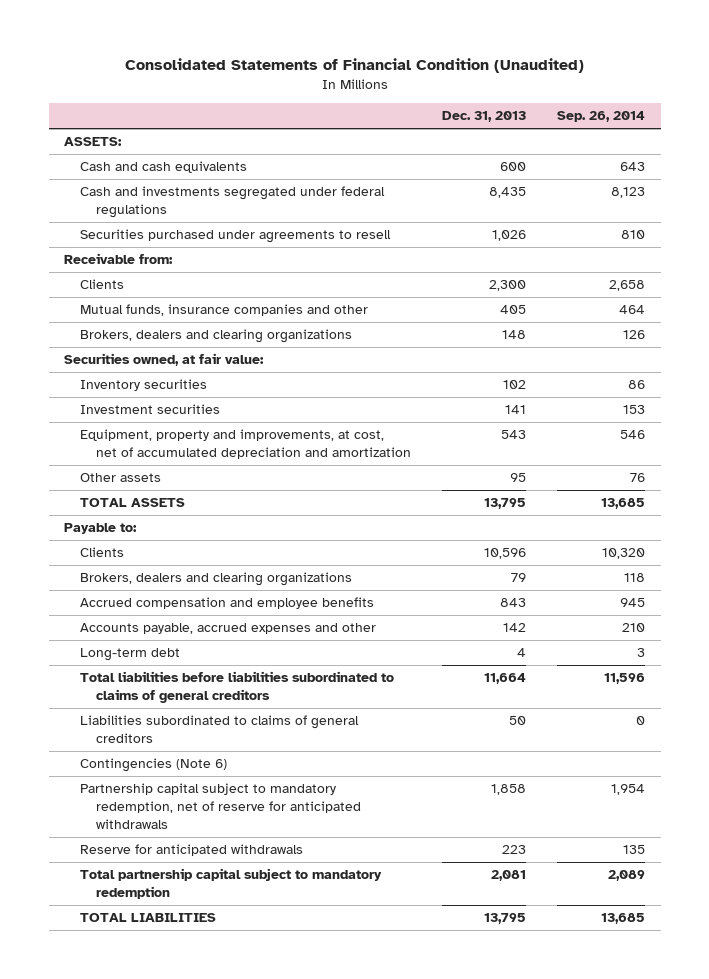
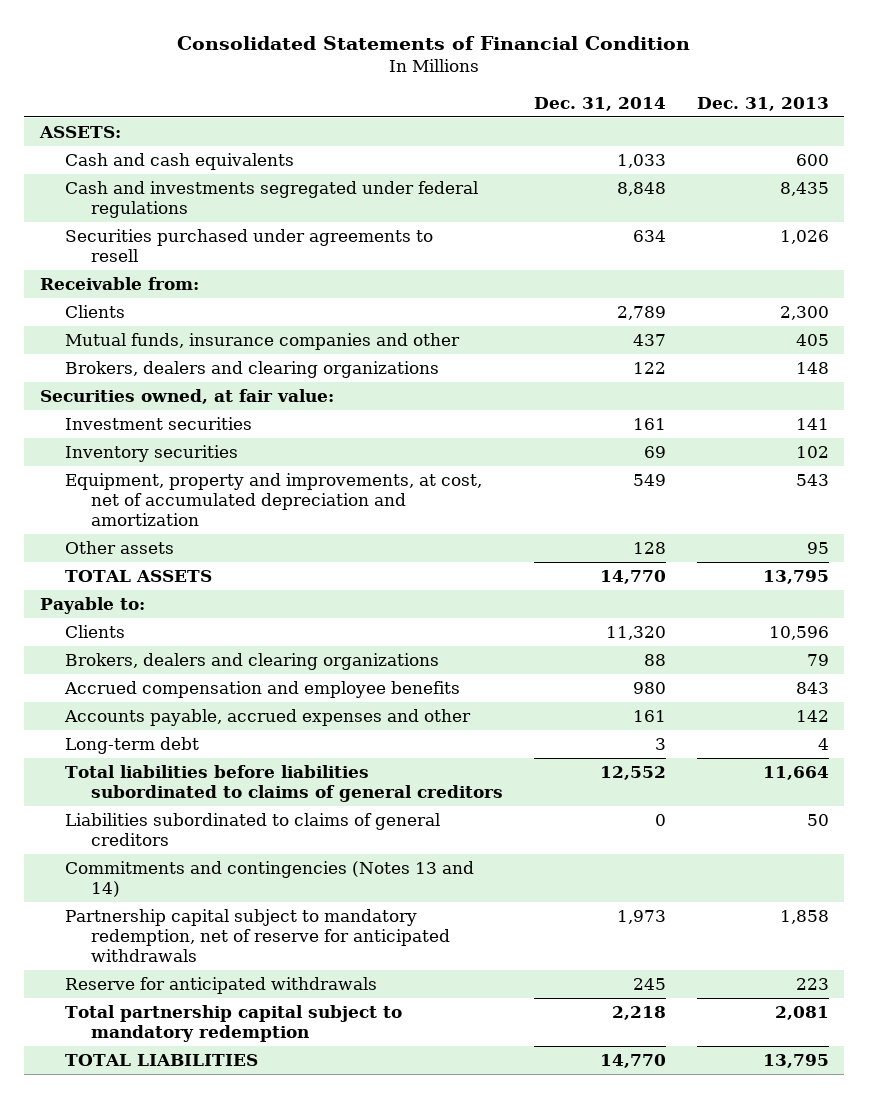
[124,58,584,74] Consolidated Statements of Financial Condition (Unaudited) -> [177,35,691,50] Consolidated Statements of Financial Condition
[557,111,646,123] Sep. 26, 2014 -> none
none -> [533,96,666,111] Dec. 31, 2014
[80,379,208,392] Inventory securities -> [65,445,239,463] Inventory securities
[80,758,228,773] Contingencies (Note 6) -> [65,861,475,897] Commitments and contingencies (Notes 13 and 14)

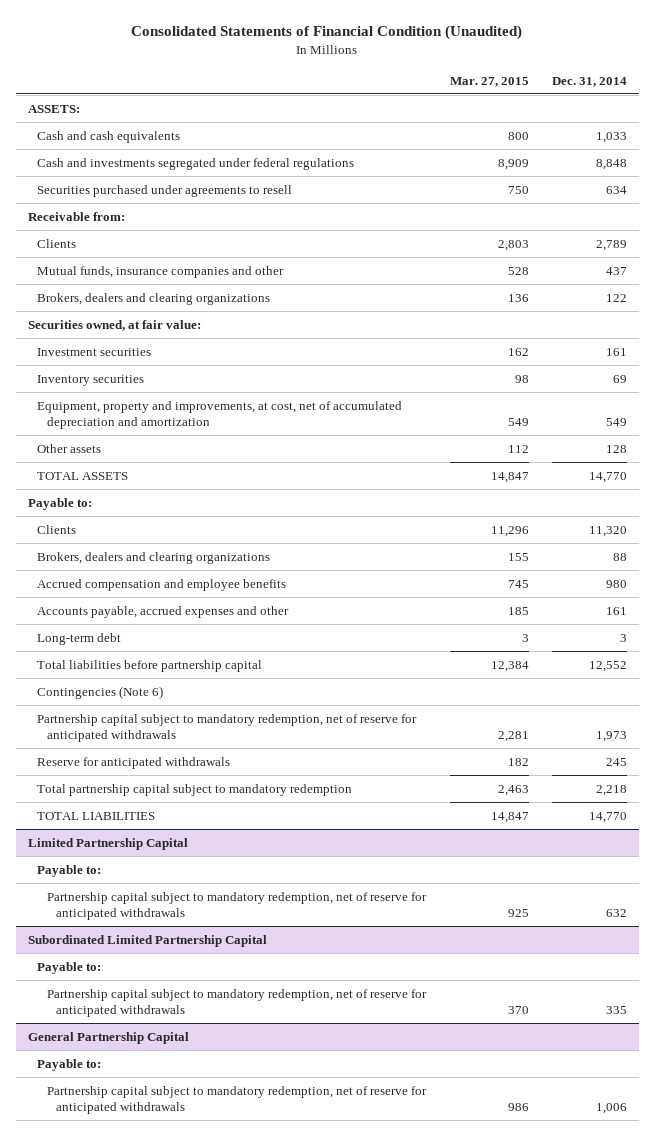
[177,35,691,50] Consolidated Statements of Financial Condition -> [131,25,523,41] Consolidated Statements of Financial Condition (Unaudited)
[696,96,829,111] Dec. 31, 2013 -> none
none -> [449,76,529,87] Mar. 27, 2015
[65,813,441,846] Liabilities subordinated to claims of general creditors -> none
[65,765,503,802] Total liabilities before liabilities subordinated to claims of general creditors -> [37,659,263,672] Total liabilities before partnership capital
[65,861,475,897] Commitments and contingencies (Notes 13 and 14) -> [37,685,164,699] Contingencies (Note 6)
none -> [27,837,188,850] Limited Partnership Capital
none -> [37,864,102,877] Payable to:
none -> [46,891,427,921] Partnership capital subject to mandatory redemption, net of reserve for anticipated withdrawals
none -> [27,934,267,947] Subordinated Limited Partnership Capital
none -> [37,961,102,974] Payable to:
none -> [46,988,427,1018] Partnership capital subject to mandatory redemption, net of reserve for anticipated withdrawals
none -> [27,1031,189,1044] General Partnership Capital
none -> [37,1058,102,1071] Payable to:
none -> [46,1085,427,1115] Partnership capital subject to mandatory redemption, net of reserve for anticipated withdrawals

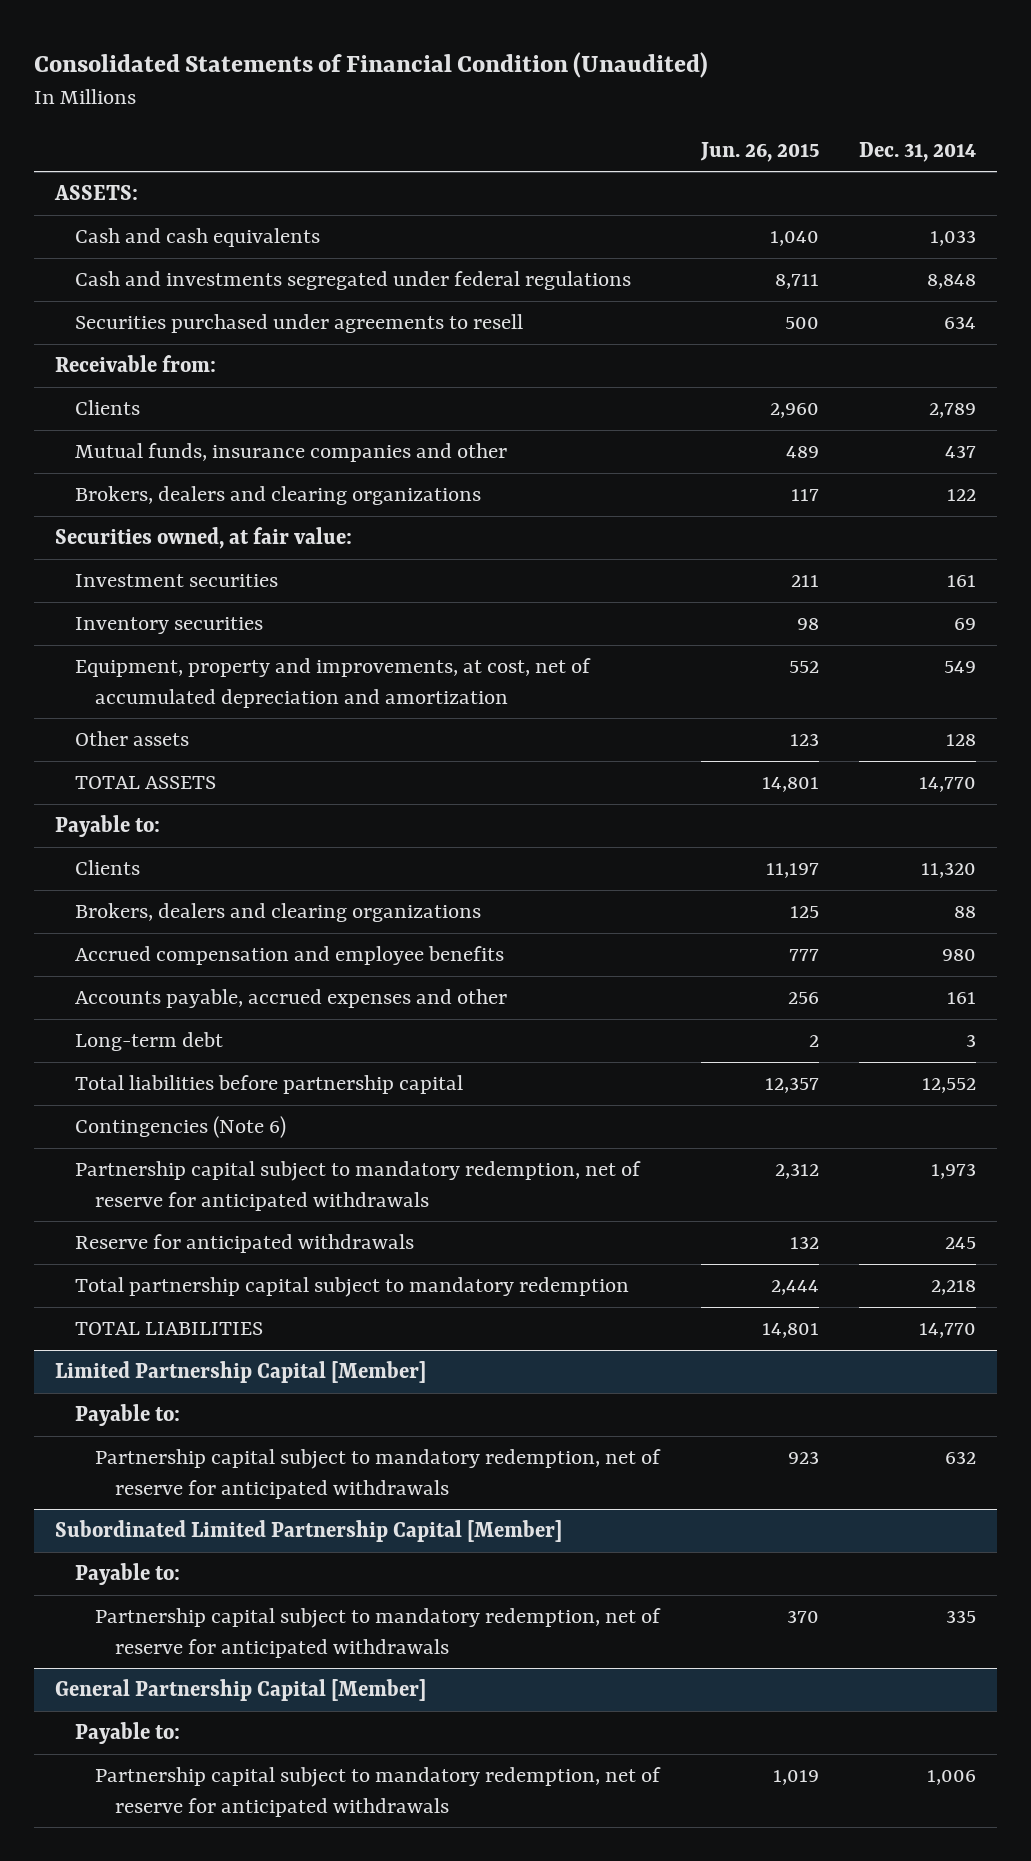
[449,76,529,87] Mar. 27, 2015 -> none
none -> [699,141,819,162] Jun. 26, 2015
[27,837,188,850] Limited Partnership Capital -> [54,1361,426,1384] Limited Partnership Capital [Member]
[27,934,267,947] Subordinated Limited Partnership Capital -> [54,1520,562,1543] Subordinated Limited Partnership Capital [Member]
[27,1031,189,1044] General Partnership Capital -> [54,1679,426,1702] General Partnership Capital [Member]

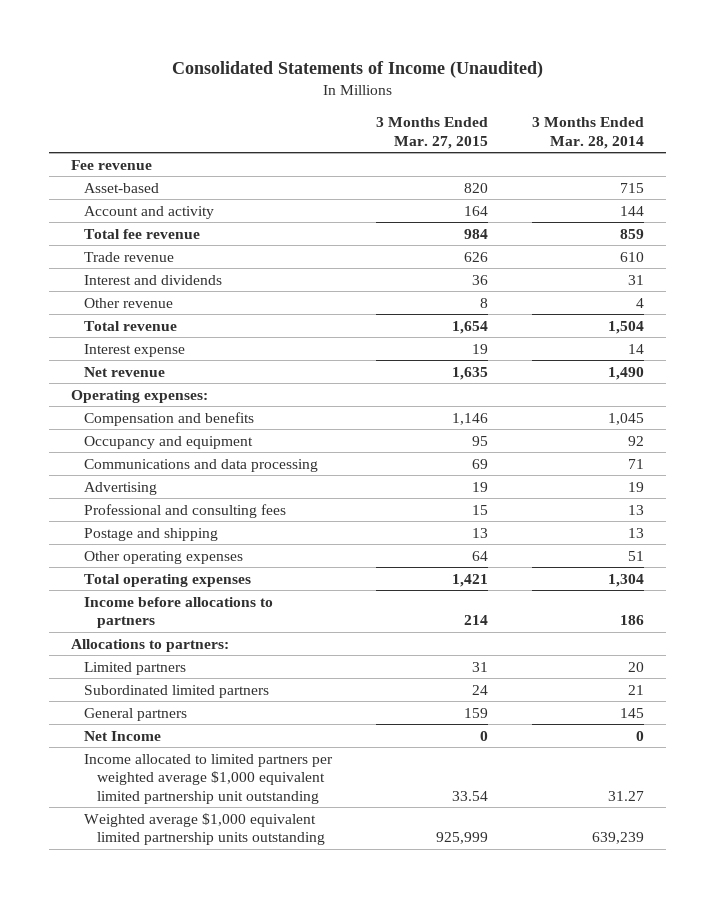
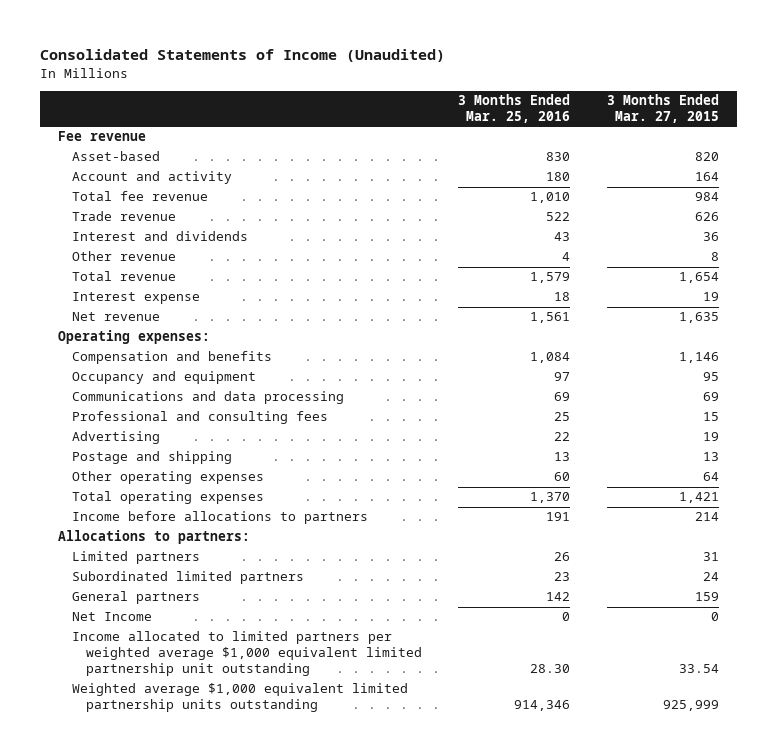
[531,117,644,149] 3 Months Ended Mar. 28, 2014 -> none
none -> [458,94,571,124] 3 Months Ended Mar. 25, 2016
[83,481,157,495] Advertising -> [72,431,161,445] Advertising

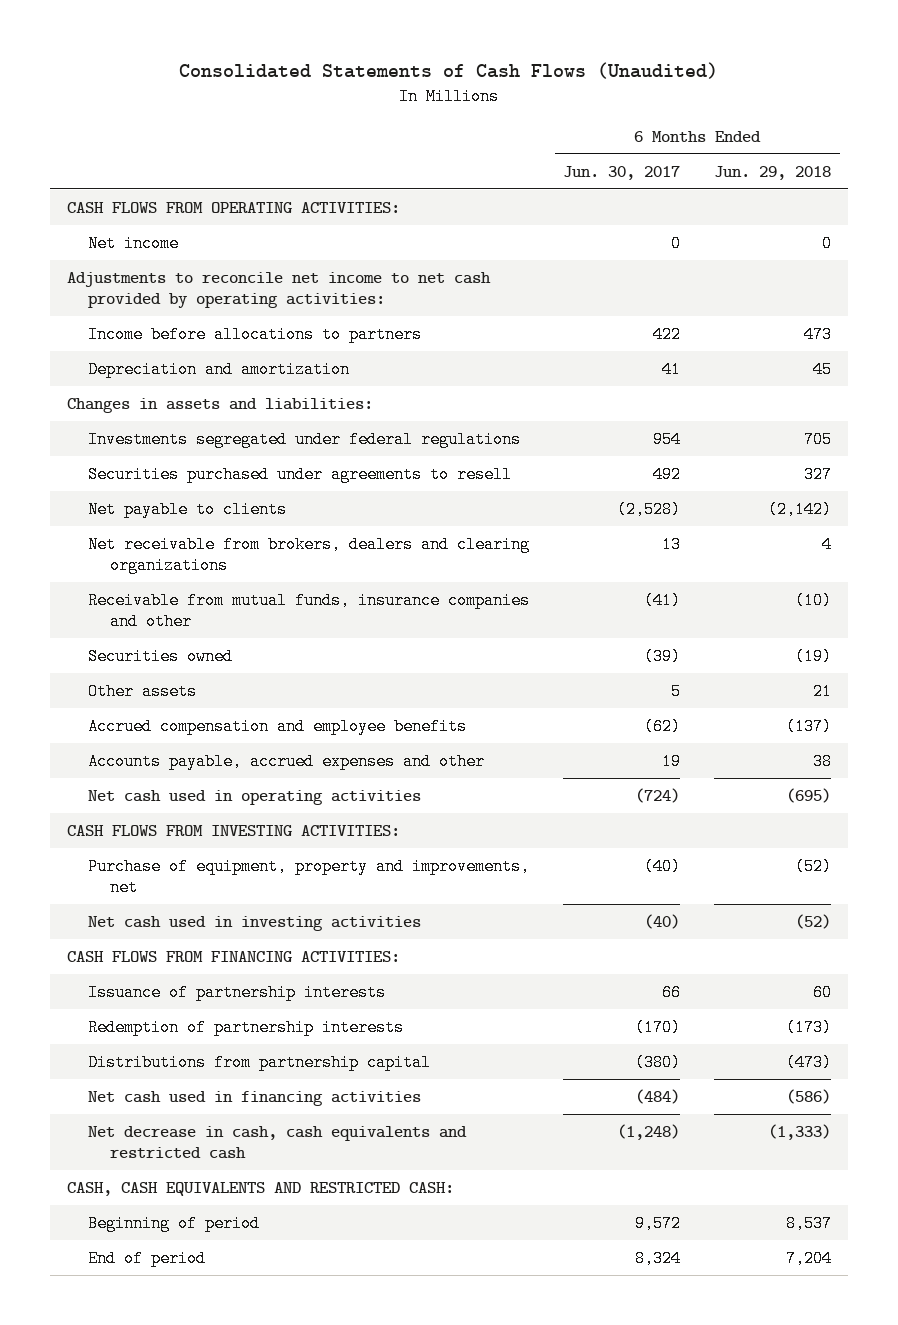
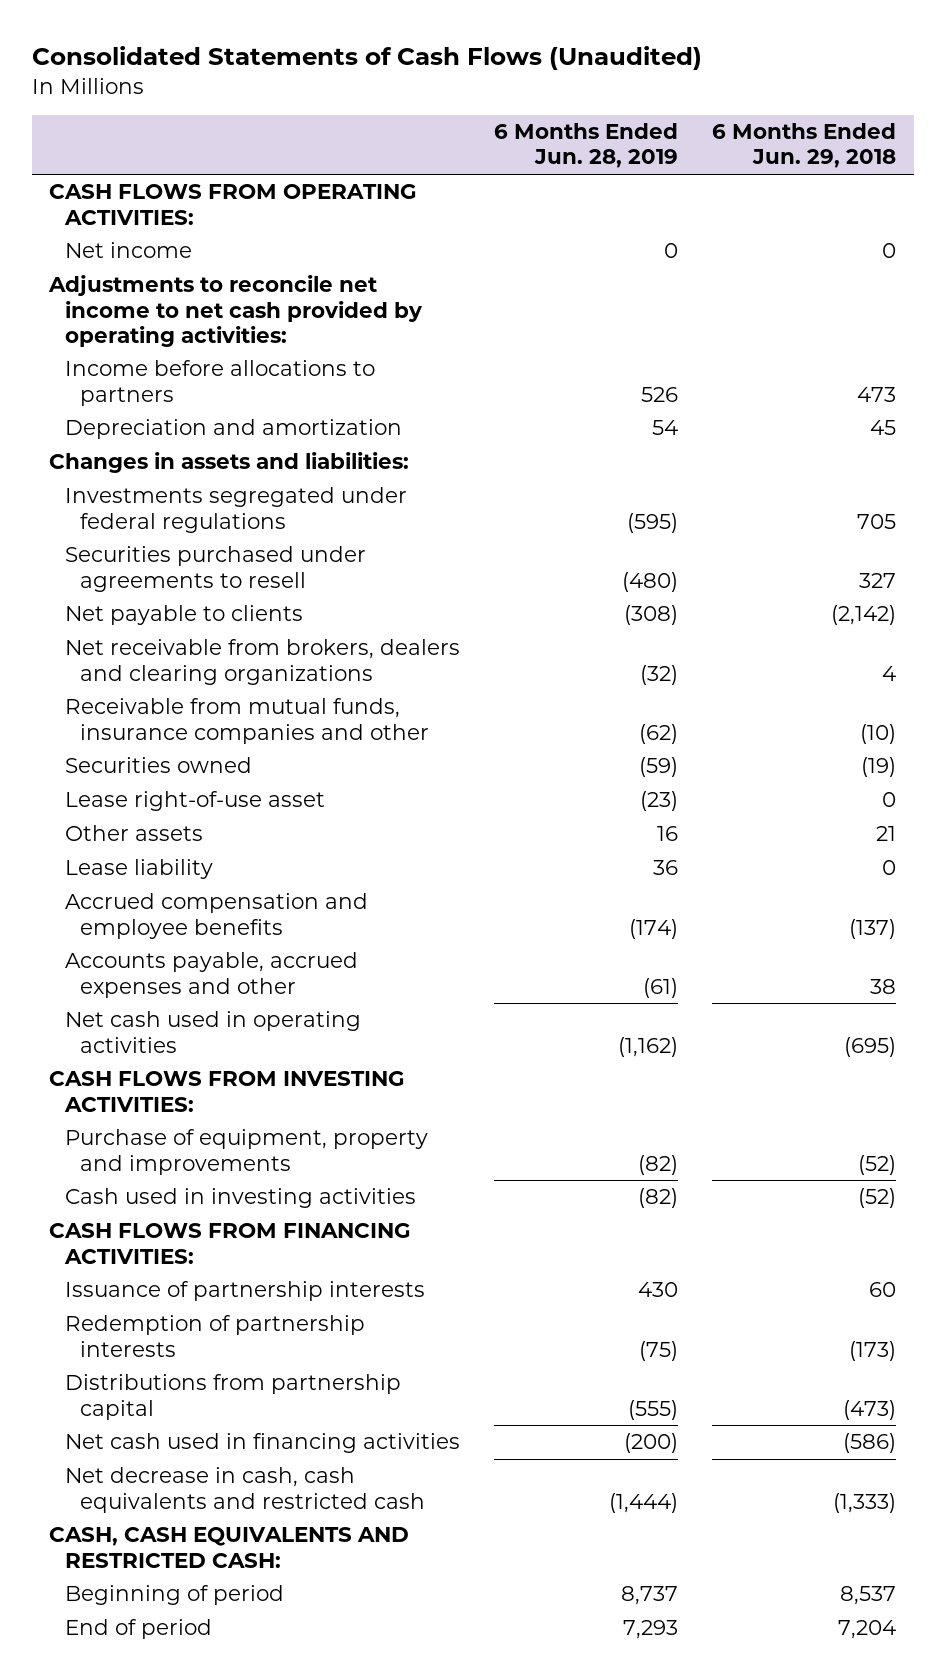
[563,165,681,180] Jun. 30, 2017 -> none
none -> [494,123,679,169] 6 Months Ended Jun. 28, 2019
none -> [64,791,325,812] Lease right-of-use asset
none -> [64,859,213,880] Lease liability
[88,857,531,896] Purchase of equipment, property and improvements, net -> [64,1129,428,1175] Purchase of equipment, property and improvements
[88,915,422,931] Net cash used in investing activities -> [64,1188,416,1209] Cash used in investing activities

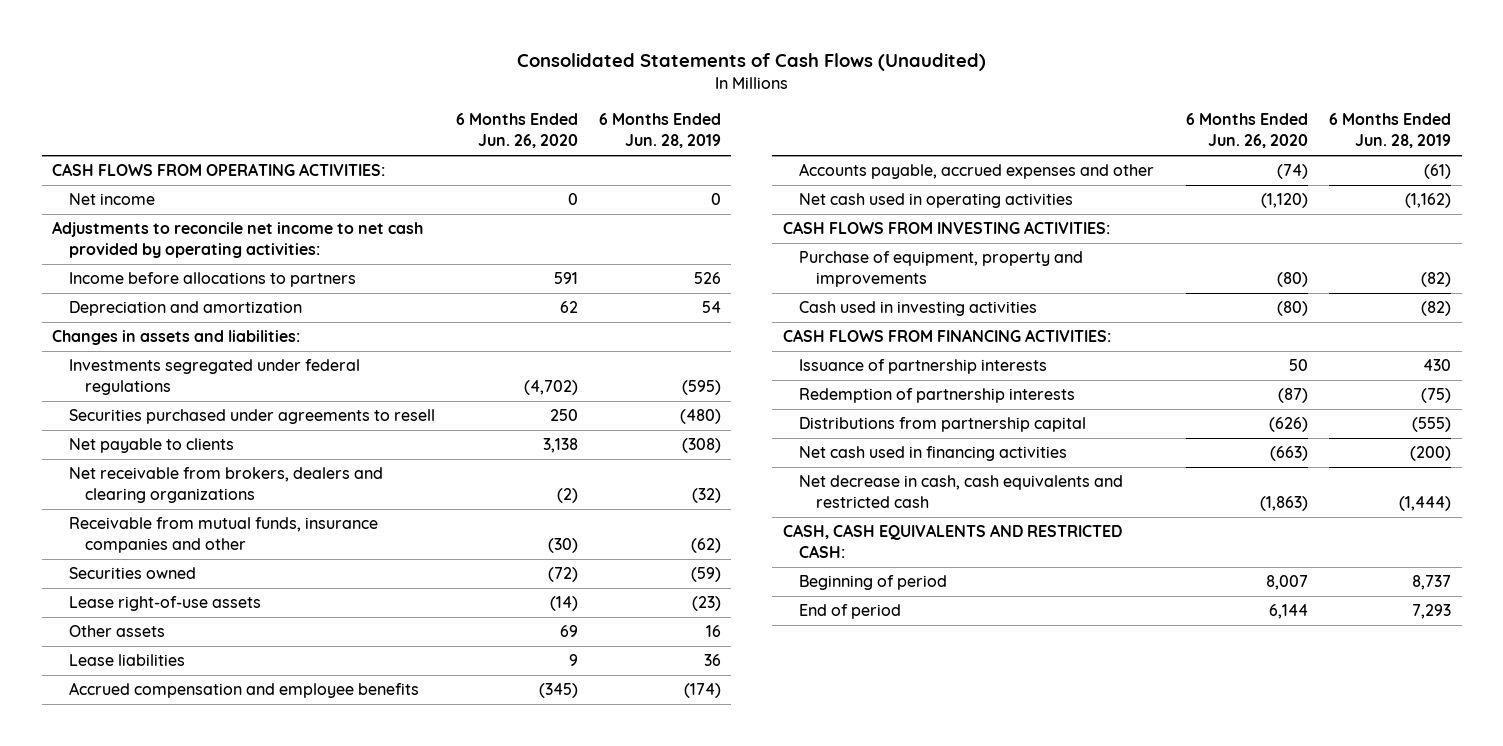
[712,123,897,169] 6 Months Ended Jun. 29, 2018 -> none
none -> [455,113,578,149] 6 Months Ended Jun. 26, 2020
[64,791,325,812] Lease right-of-use asset -> [68,596,261,612] Lease right-of-use assets
[64,859,213,880] Lease liability -> [68,654,185,667] Lease liabilities

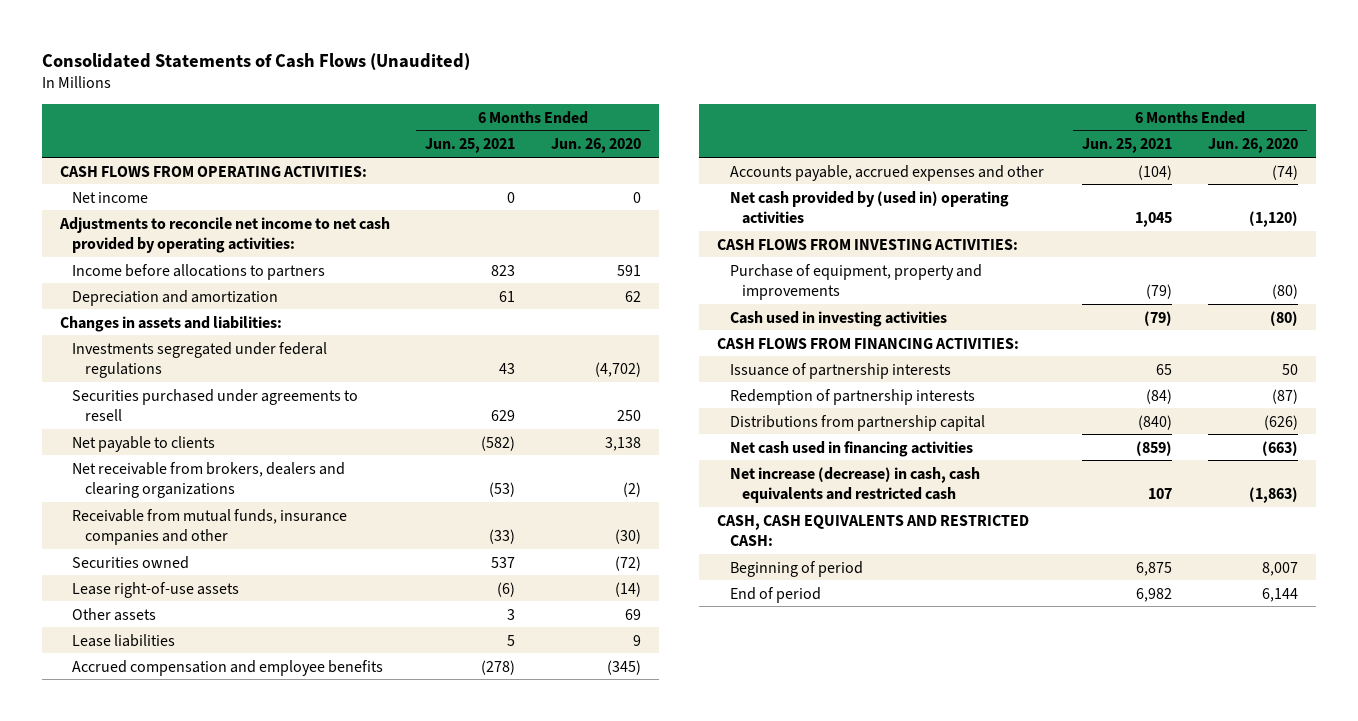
[598,113,721,149] 6 Months Ended Jun. 28, 2019 -> none
none -> [425,138,516,154] Jun. 25, 2021
[799,193,1074,209] Net cash used in operating activities -> [729,190,1009,224] Net cash provided by (used in) operating activities
[799,475,1124,509] Net decrease in cash, cash equivalents and restricted cash -> [729,466,980,503] Net increase (decrease) in cash, cash equivalents and restricted cash

